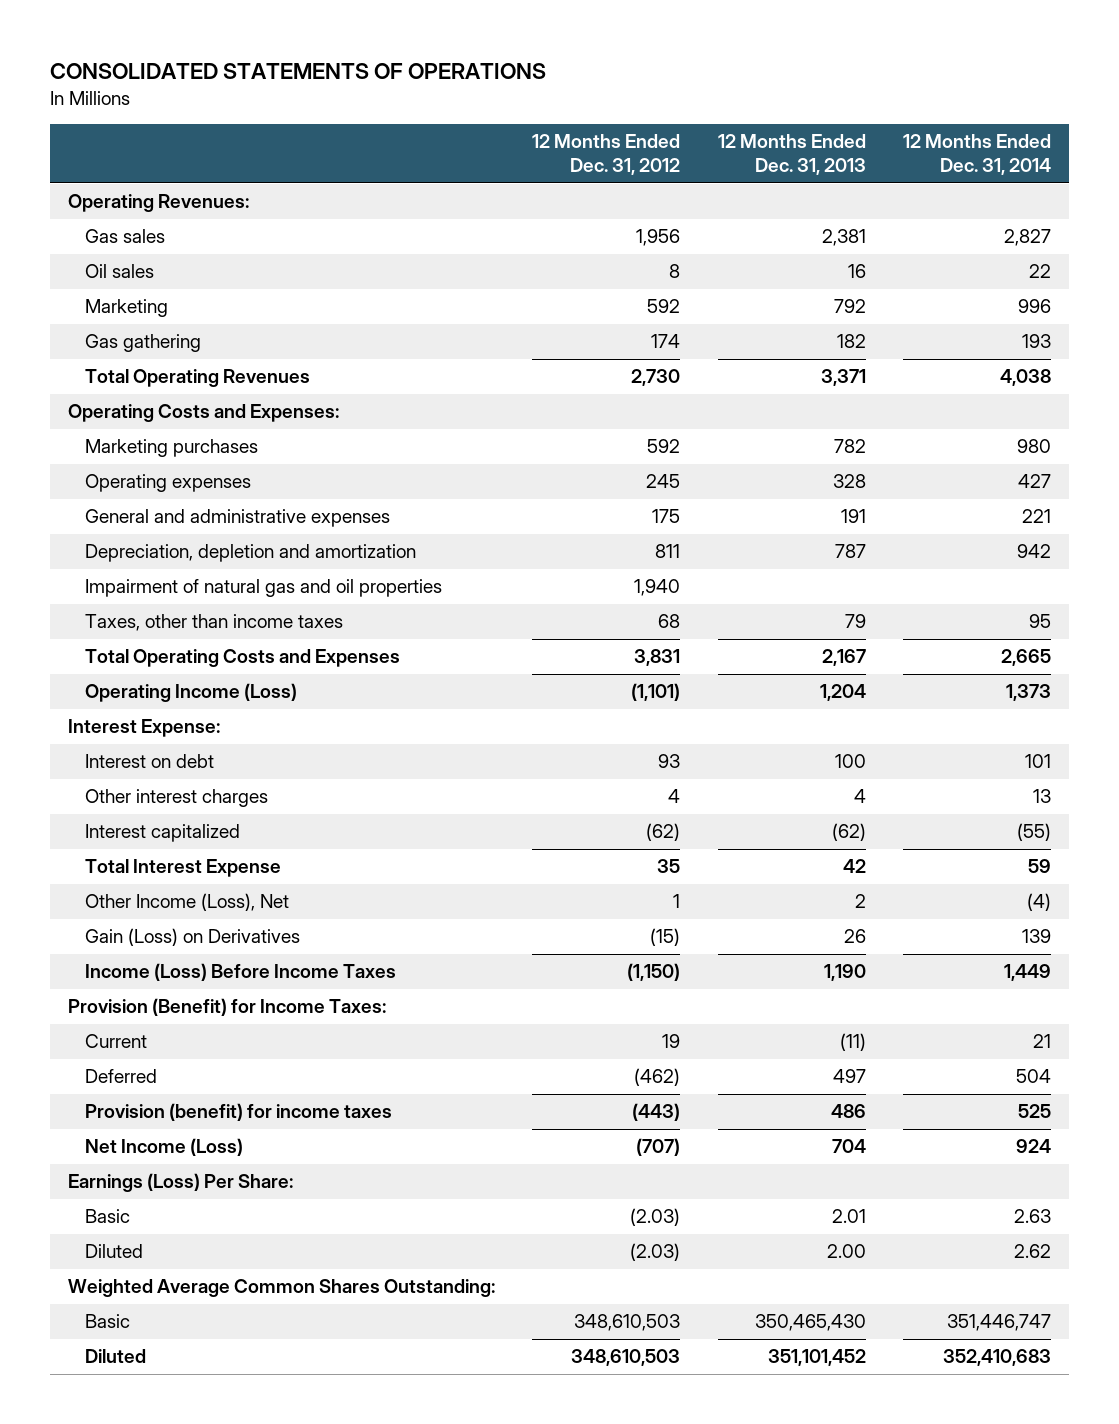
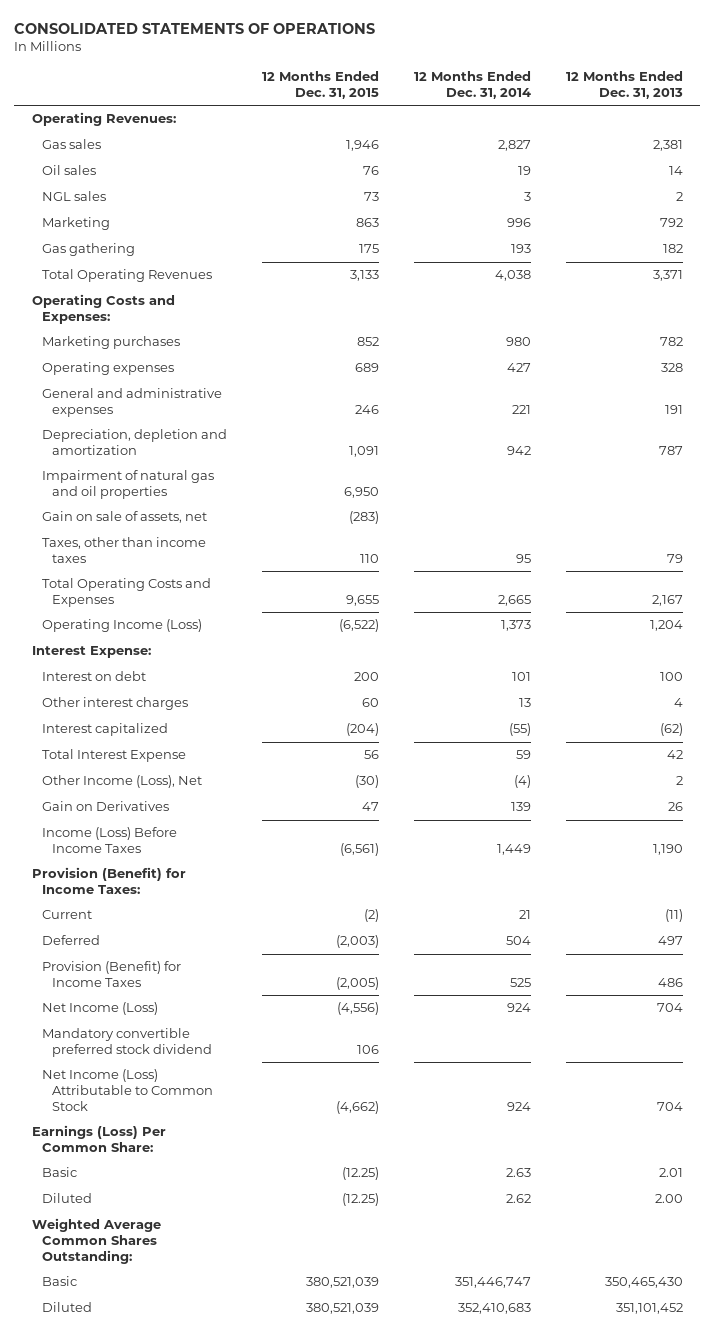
[532,134,681,176] 12 Months Ended Dec. 31, 2012 -> none
none -> [261,71,379,100] 12 Months Ended Dec. 31, 2015
[847,264,866,279] 16 -> [668,166,683,176] 14
[1028,264,1051,279] 22 -> [517,166,531,176] 19
none -> [41,191,106,202] NGL sales
none -> [41,511,207,524] Gain on sale of assets, net
[84,928,300,947] Gain (Loss) on Derivatives -> [41,801,169,812] Gain on Derivatives
[84,1103,392,1122] Provision (benefit) for income taxes -> [41,961,181,987] Provision (Benefit) for Income Taxes
none -> [41,1028,212,1057] Mandatory convertible preferred stock dividend
none -> [41,1069,213,1111] Net Income (Loss) Attributable to Common Stock
[68,1173,294,1193] Earnings (Loss) Per Share: -> [31,1125,166,1152] Earnings (Loss) Per Common Share:

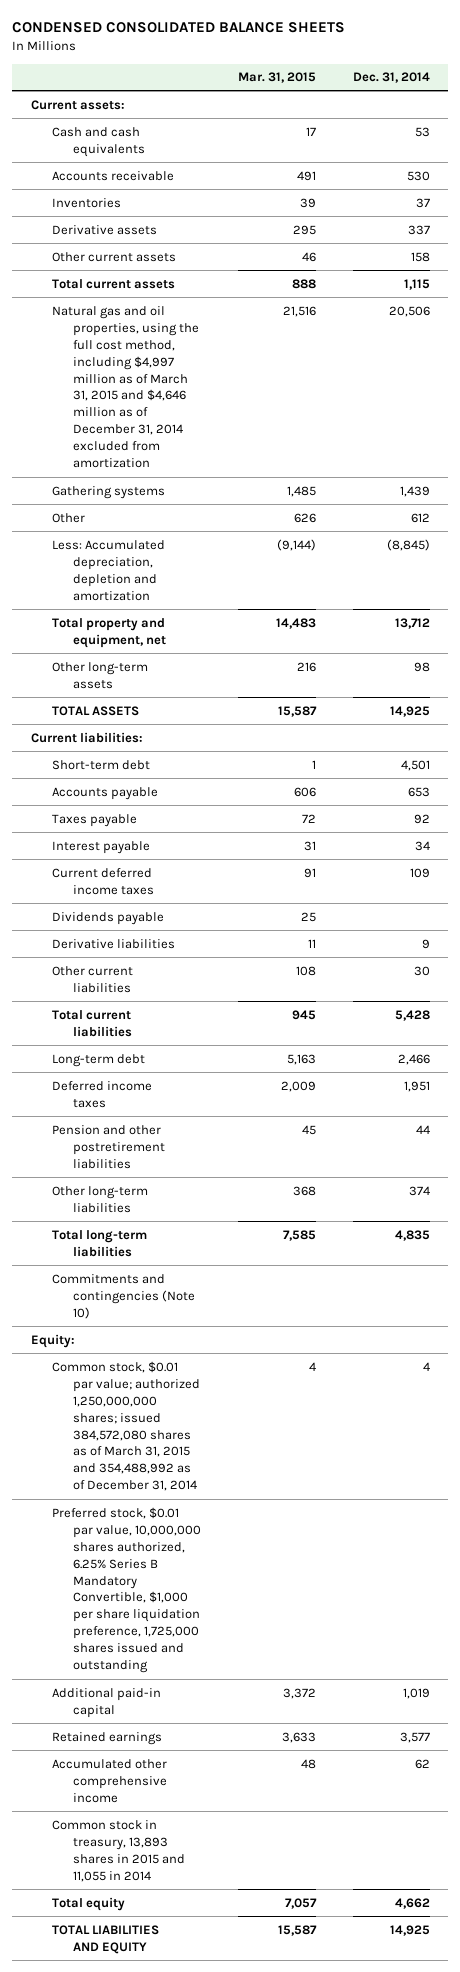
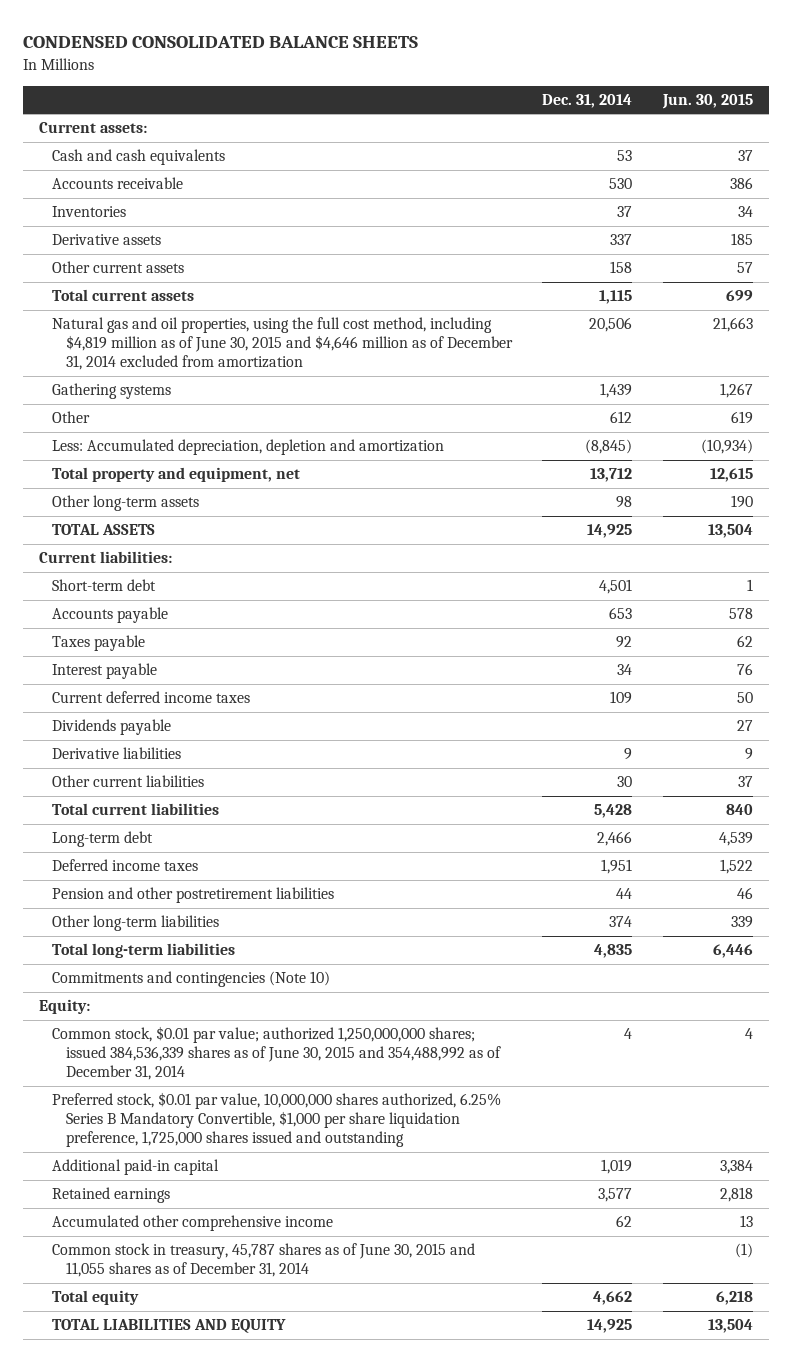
[237,72,316,84] Mar. 31, 2015 -> none
none -> [662,94,754,110] Jun. 30, 2015
[51,305,199,469] Natural gas and oil properties, using the full cost method, including $4,997 million as of March 31, 2015 and $4,646 million as of December 31, 2014 excluded from amortization -> [52,317,513,371] Natural gas and oil properties, using the full cost method, including $4,819 million as of June 30, 2015 and $4,646 million as of December 31, 2014 excluded from amortization
[51,1360,200,1492] Common stock, $0.01 par value; authorized 1,250,000,000 shares; issued 384,572,080 shares as of March 31, 2015 and 354,488,992 as of December 31, 2014 -> [52,1026,501,1081] Common stock, $0.01 par value; authorized 1,250,000,000 shares; issued 384,536,339 shares as of June 30, 2015 and 354,488,992 as of December 31, 2014
[51,1819,185,1882] Common stock in treasury, 13,893 shares in 2015 and 11,055 in 2014 -> [52,1243,476,1278] Common stock in treasury, 45,787 shares as of June 30, 2015 and 11,055 shares as of December 31, 2014

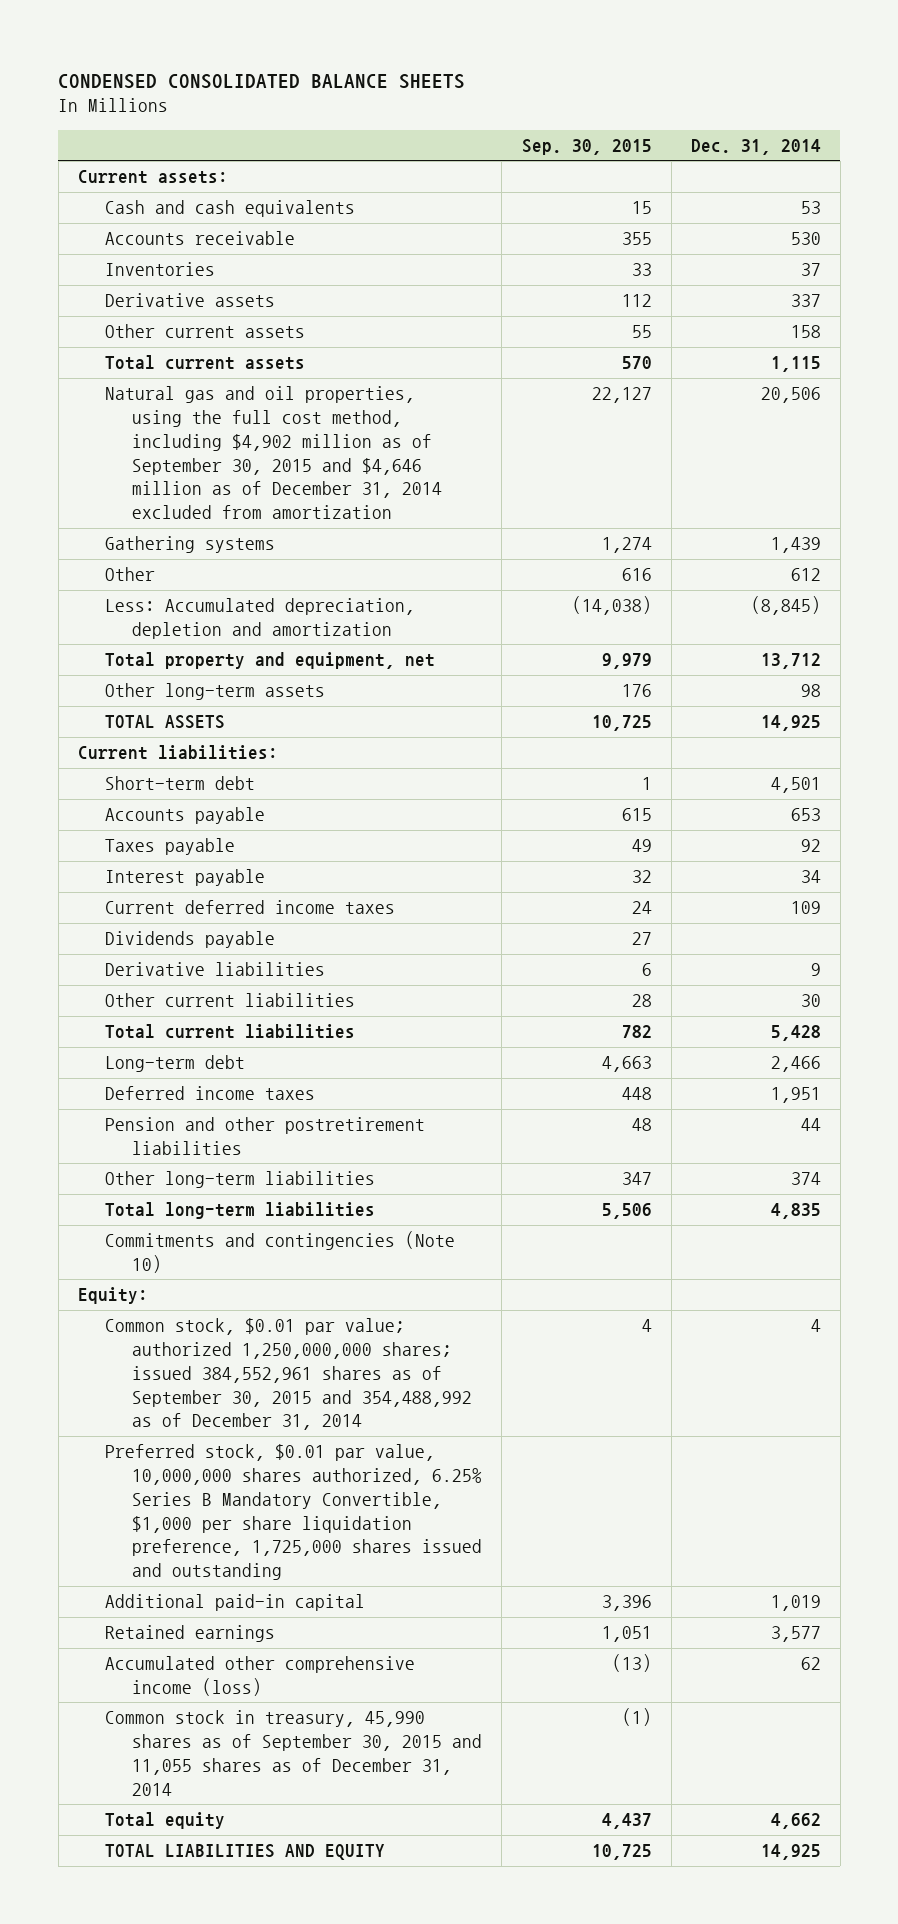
[662,94,754,110] Jun. 30, 2015 -> none
none -> [521,138,652,155] Sep. 30, 2015
[52,317,513,371] Natural gas and oil properties, using the full cost method, including $4,819 million as of June 30, 2015 and $4,646 million as of December 31, 2014 excluded from amortization -> [104,386,443,520] Natural gas and oil properties, using the full cost method, including $4,902 million as of September 30, 2015 and $4,646 million as of December 31, 2014 excluded from amortization
[52,1026,501,1081] Common stock, $0.01 par value; authorized 1,250,000,000 shares; issued 384,536,339 shares as of June 30, 2015 and 354,488,992 as of December 31, 2014 -> [104,1318,473,1431] Common stock, $0.01 par value; authorized 1,250,000,000 shares; issued 384,552,961 shares as of September 30, 2015 and 354,488,992 as of December 31, 2014
[52,1215,334,1232] Accumulated other comprehensive income -> [104,1656,415,1696] Accumulated other comprehensive income (loss)
[52,1243,476,1278] Common stock in treasury, 45,787 shares as of June 30, 2015 and 11,055 shares as of December 31, 2014 -> [104,1710,483,1796] Common stock in treasury, 45,990 shares as of September 30, 2015 and 11,055 shares as of December 31, 2014

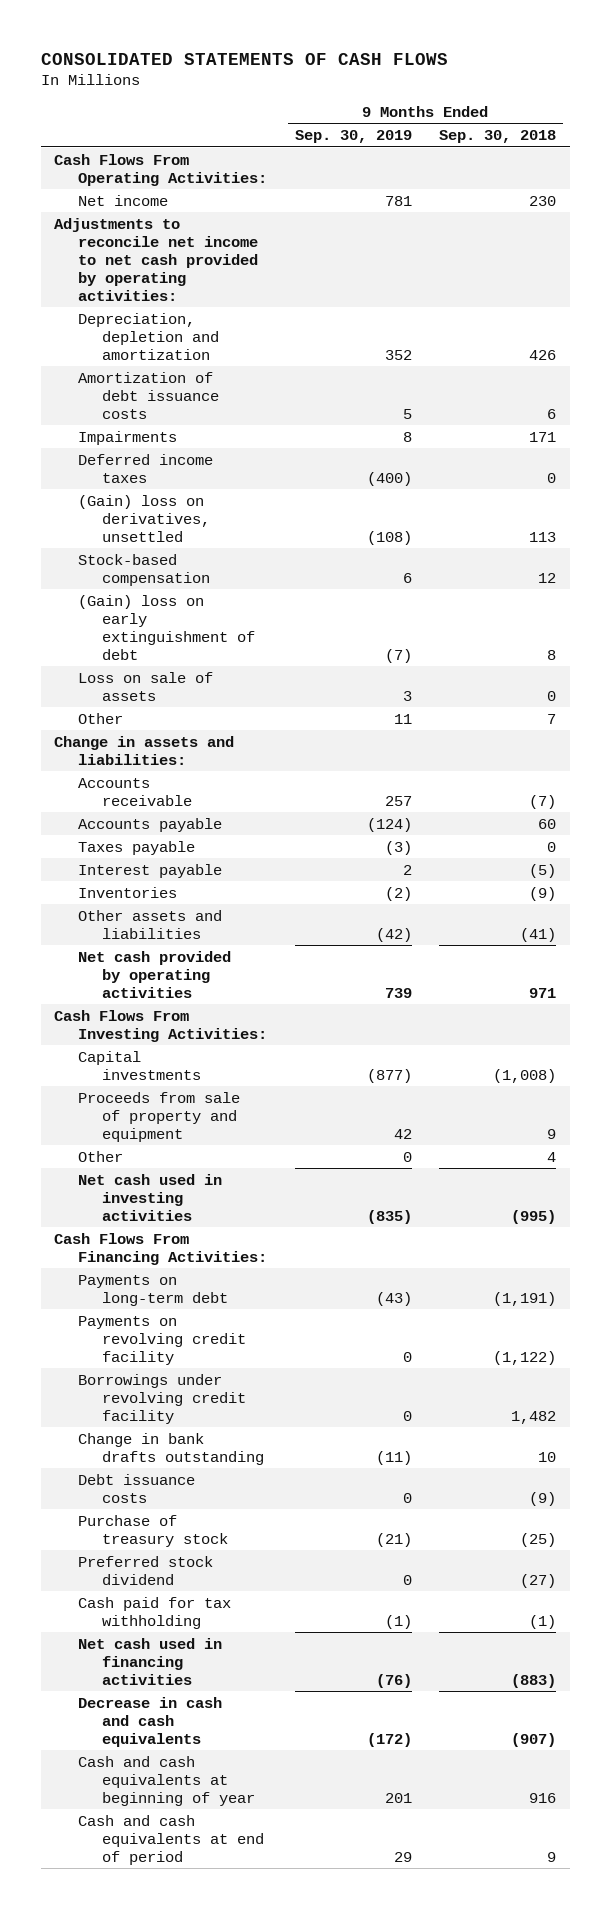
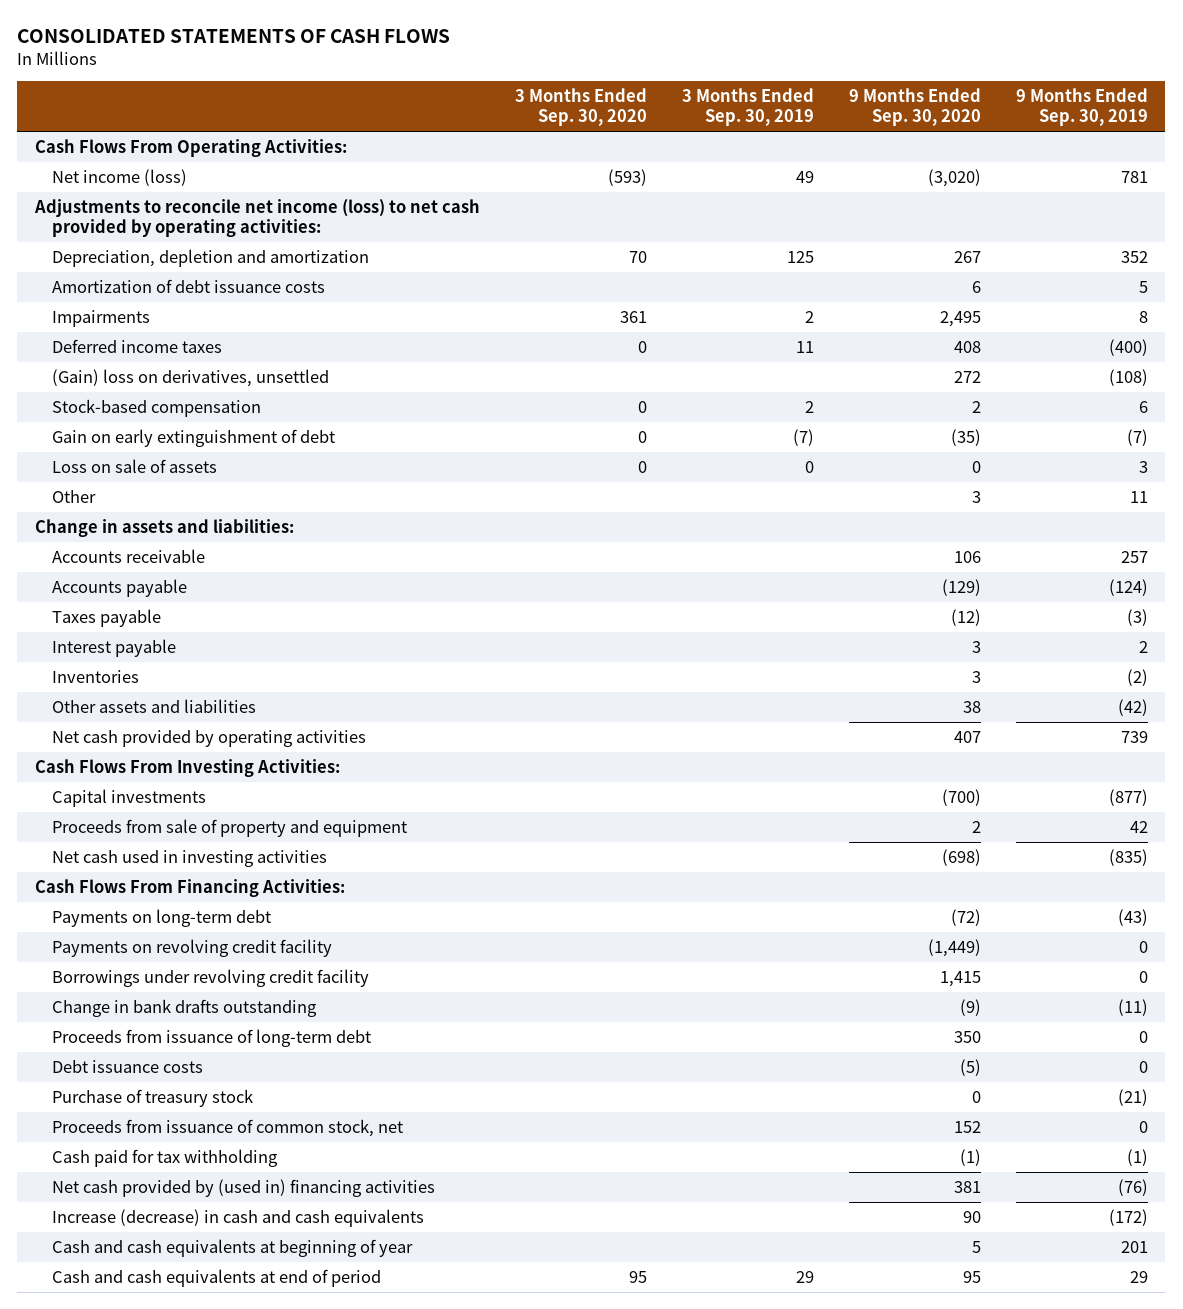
[439,130,557,144] Sep. 30, 2018 -> none
none -> [514,87,647,127] 3 Months Ended Sep. 30, 2020
none -> [681,87,814,127] 3 Months Ended Sep. 30, 2019
none -> [848,87,981,127] 9 Months Ended Sep. 30, 2020
[78,194,169,206] Net income -> [51,168,187,186] Net income (loss)
[54,217,259,301] Adjustments to reconcile net income to net cash provided by operating activities: -> [33,198,480,238] Adjustments to reconcile net income (loss) to net cash provided by operating activities:
[78,594,256,660] (Gain) loss on early extinguishment of debt -> [51,428,335,447] Gain on early extinguishment of debt
[78,1150,124,1162] Other -> none
none -> [51,1028,371,1047] Proceeds from issuance of long-term debt
[78,1555,214,1585] Preferred stock dividend -> none
none -> [51,1118,403,1137] Proceeds from issuance of common stock, net
[78,1637,223,1685] Net cash used in financing activities -> [51,1178,435,1197] Net cash provided by (used in) financing activities
[78,1696,223,1747] Decrease in cash and cash equivalents -> [51,1208,424,1227] Increase (decrease) in cash and cash equivalents

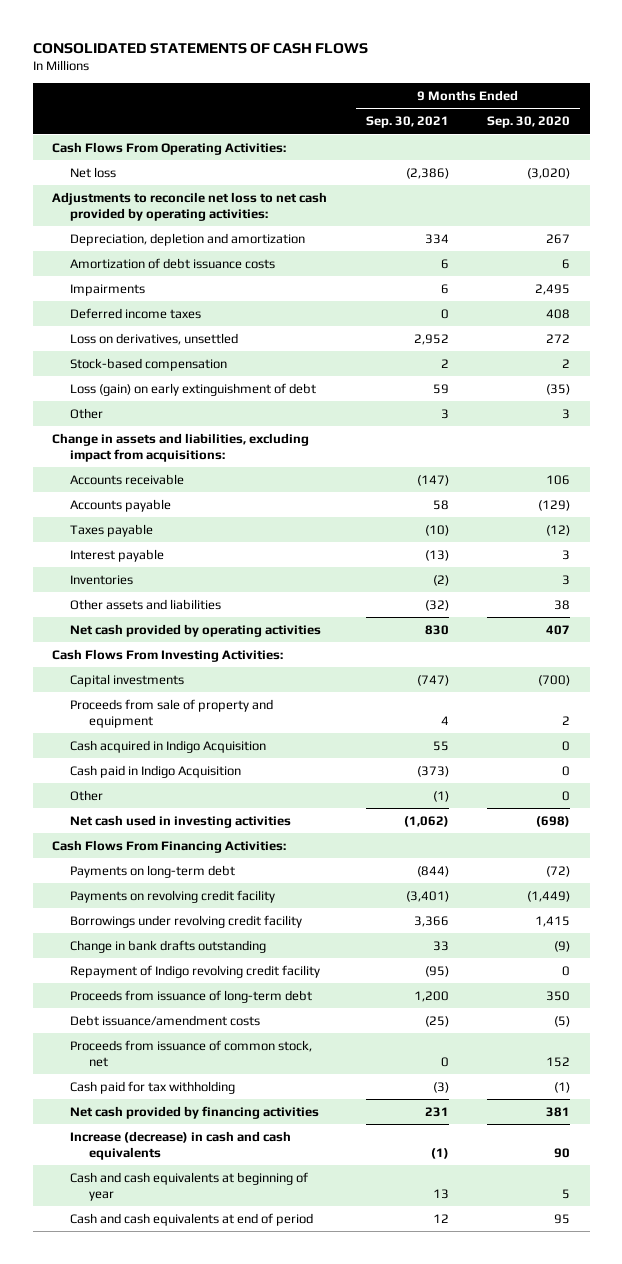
[514,87,647,127] 3 Months Ended Sep. 30, 2020 -> none
[681,87,814,127] 3 Months Ended Sep. 30, 2019 -> none
[1015,87,1148,127] 9 Months Ended Sep. 30, 2019 -> none
none -> [365,116,449,129] Sep. 30, 2021
[51,168,187,186] Net income (loss) -> [70,166,117,178] Net loss
[33,198,480,238] Adjustments to reconcile net income (loss) to net cash provided by operating activities: -> [51,191,327,221] Adjustments to reconcile net loss to net cash provided by operating activities:
[51,368,329,387] (Gain) loss on derivatives, unsettled -> [70,332,239,345] Loss on derivatives, unsettled
[51,458,217,473] Loss on sale of assets -> none
[51,428,335,447] Gain on early extinguishment of debt -> [70,382,317,396] Loss (gain) on early extinguishment of debt
[34,518,294,537] Change in assets and liabilities: -> [51,432,309,462] Change in assets and liabilities, excluding impact from acquisitions:
none -> [70,739,267,753] Cash acquired in Indigo Acquisition
none -> [70,764,242,778] Cash paid in Indigo Acquisition
none -> [70,789,104,801] Other
none -> [70,964,321,978] Repayment of Indigo revolving credit facility
[51,1088,253,1107] Purchase of treasury stock -> none
[51,1059,203,1073] Debt issuance costs -> [70,1014,261,1026] Debt issuance/amendment costs
[51,1178,435,1197] Net cash provided by (used in) financing activities -> [70,1105,320,1119] Net cash provided by financing activities

